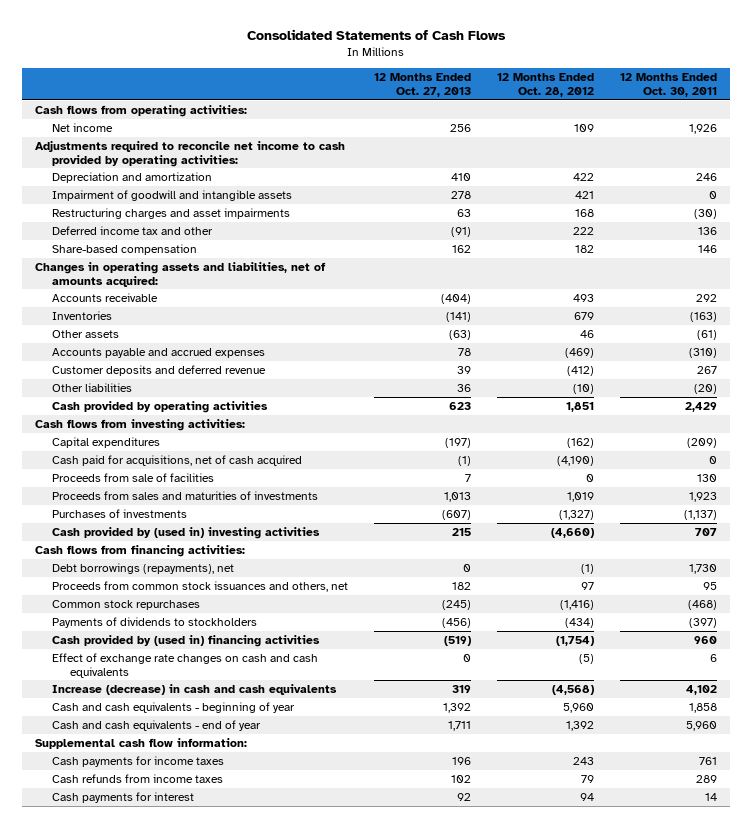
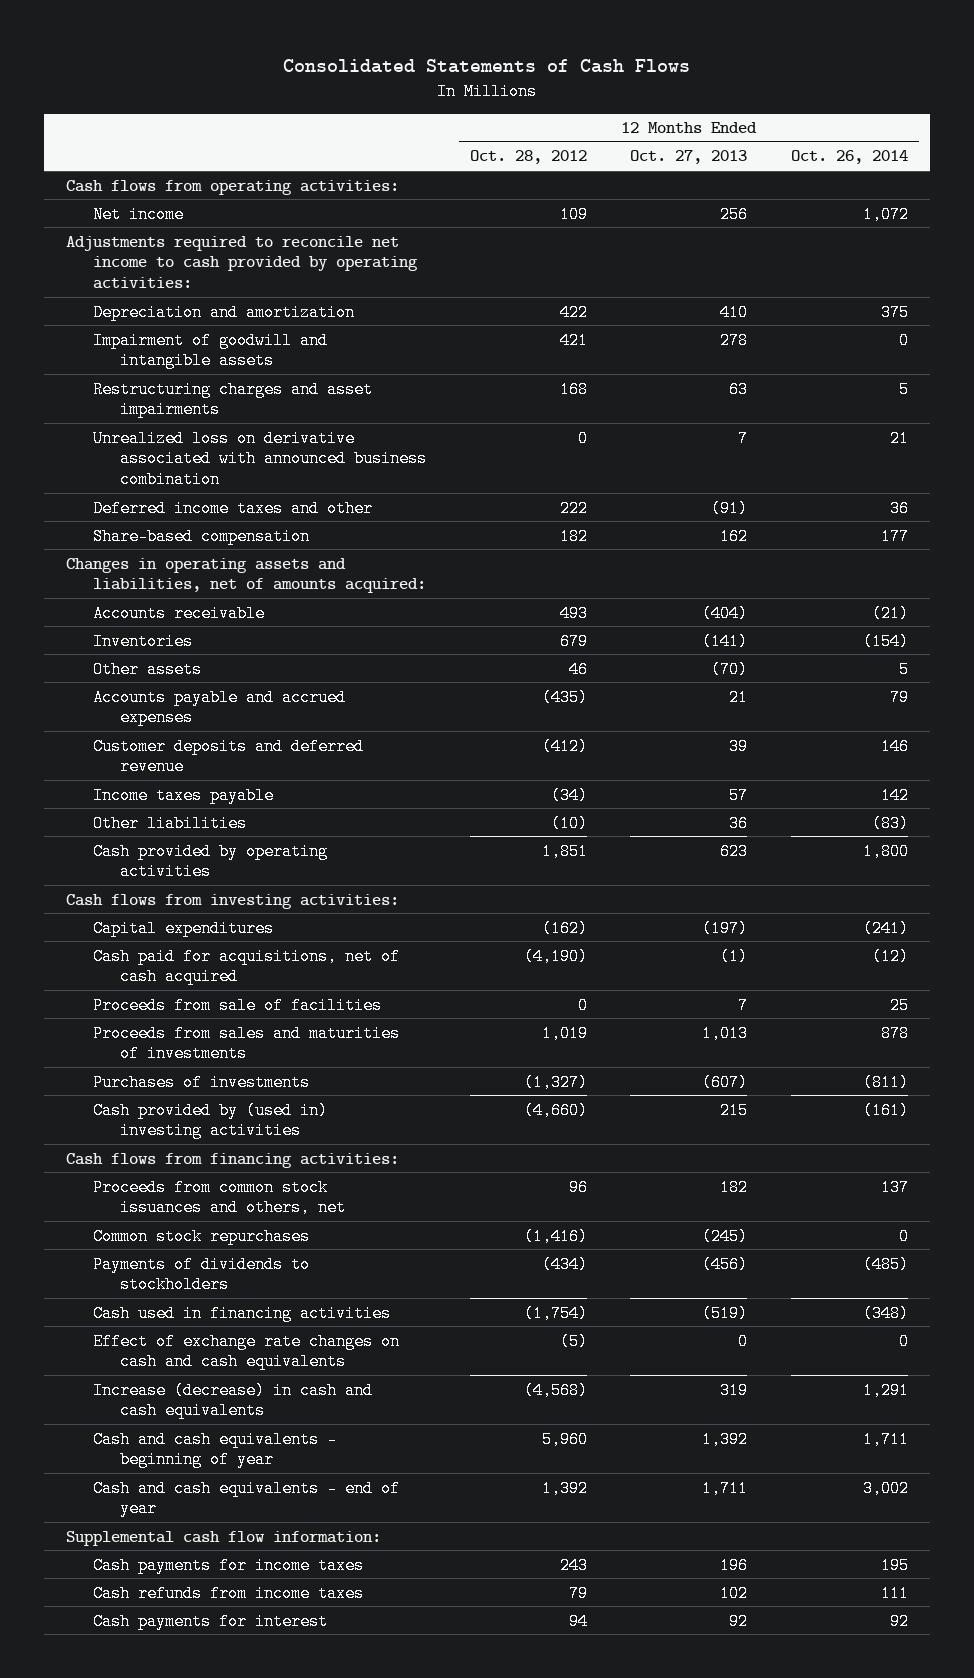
[620,73,718,97] 12 Months Ended Oct. 30, 2011 -> none
none -> [791,150,909,165] Oct. 26, 2014
none -> [92,429,427,489] Unrealized loss on derivative associated with announced business combination
[52,225,214,235] Deferred income tax and other -> [92,499,373,517] Deferred income taxes and other
[449,329,472,340] (63) -> [711,660,749,678] (70)
[458,347,472,356] 78 -> [729,688,749,706] 21
[565,347,595,358] (469) -> [541,688,588,706] (435)
none -> [92,786,274,804] Income taxes payable
[52,562,235,574] Debt borrowings (repayments), net -> none
[581,581,595,590] 97 -> [568,1178,588,1196] 96
[52,634,321,647] Cash provided by (used in) financing activities -> [92,1304,391,1322] Cash used in financing activities

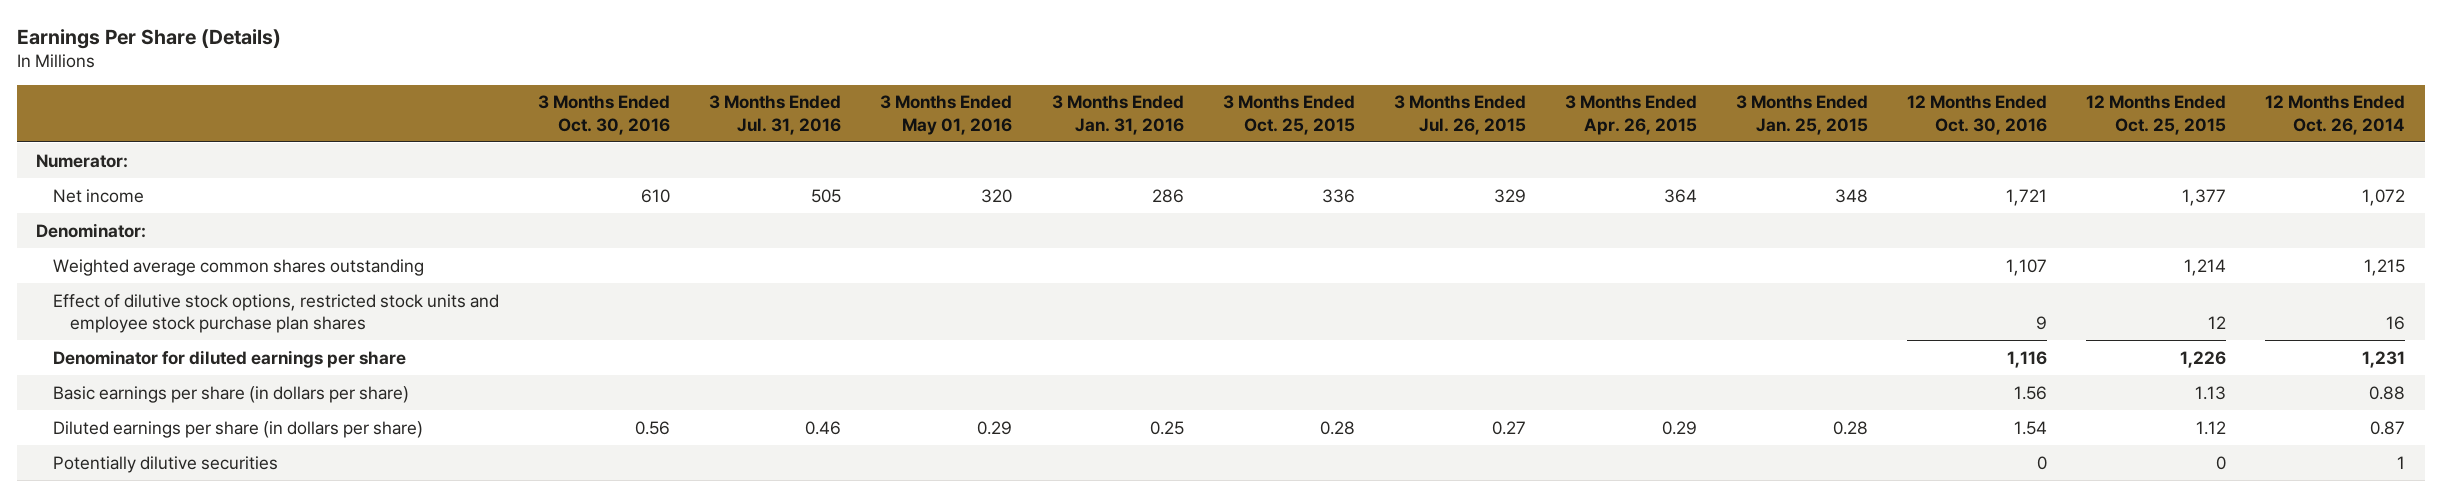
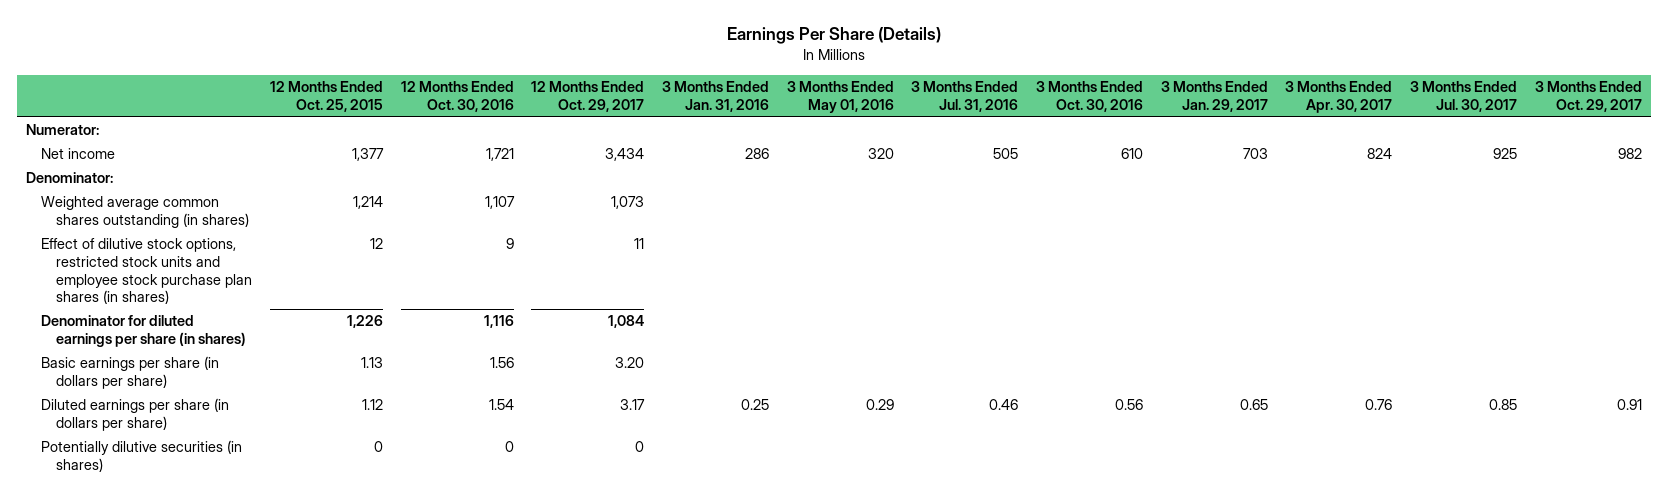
[1222,95,1355,135] 3 Months Ended Oct. 25, 2015 -> none
[1393,95,1526,135] 3 Months Ended Jul. 26, 2015 -> none
[1564,95,1697,135] 3 Months Ended Apr. 26, 2015 -> none
[1735,95,1868,135] 3 Months Ended Jan. 25, 2015 -> none
[2265,95,2406,135] 12 Months Ended Oct. 26, 2014 -> none
none -> [531,81,645,112] 12 Months Ended Oct. 29, 2017
none -> [1160,81,1268,112] 3 Months Ended Jan. 29, 2017
none -> [1285,81,1393,113] 3 Months Ended Apr. 30, 2017
none -> [1410,81,1518,112] 3 Months Ended Jul. 30, 2017
none -> [1534,81,1642,112] 3 Months Ended Oct. 29, 2017
[53,258,425,276] Weighted average common shares outstanding -> [41,196,250,229] Weighted average common shares outstanding (in shares)
[53,293,500,333] Effect of dilutive stock options, restricted stock units and employee stock purchase plan shares -> [41,238,253,305] Effect of dilutive stock options, restricted stock units and employee stock purchase plan shares (in shares)
[53,349,407,368] Denominator for diluted earnings per share -> [41,315,247,348] Denominator for diluted earnings per share (in shares)
[53,455,279,473] Potentially dilutive securities -> [41,440,243,473] Potentially dilutive securities (in shares)

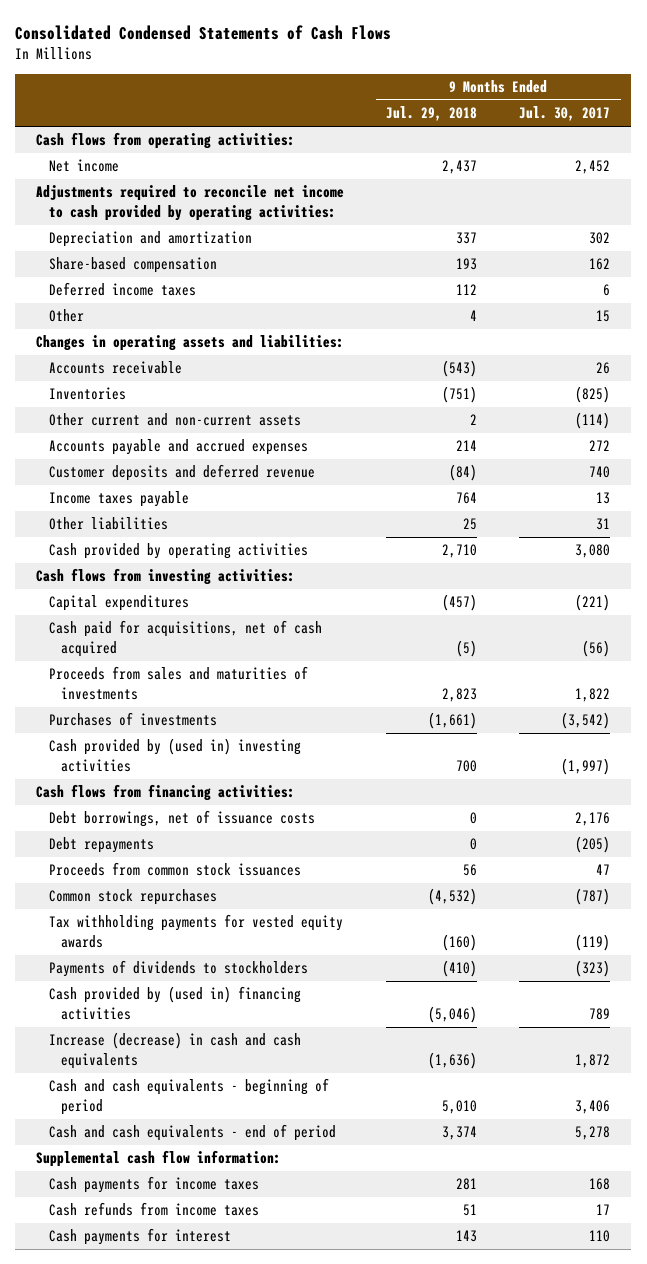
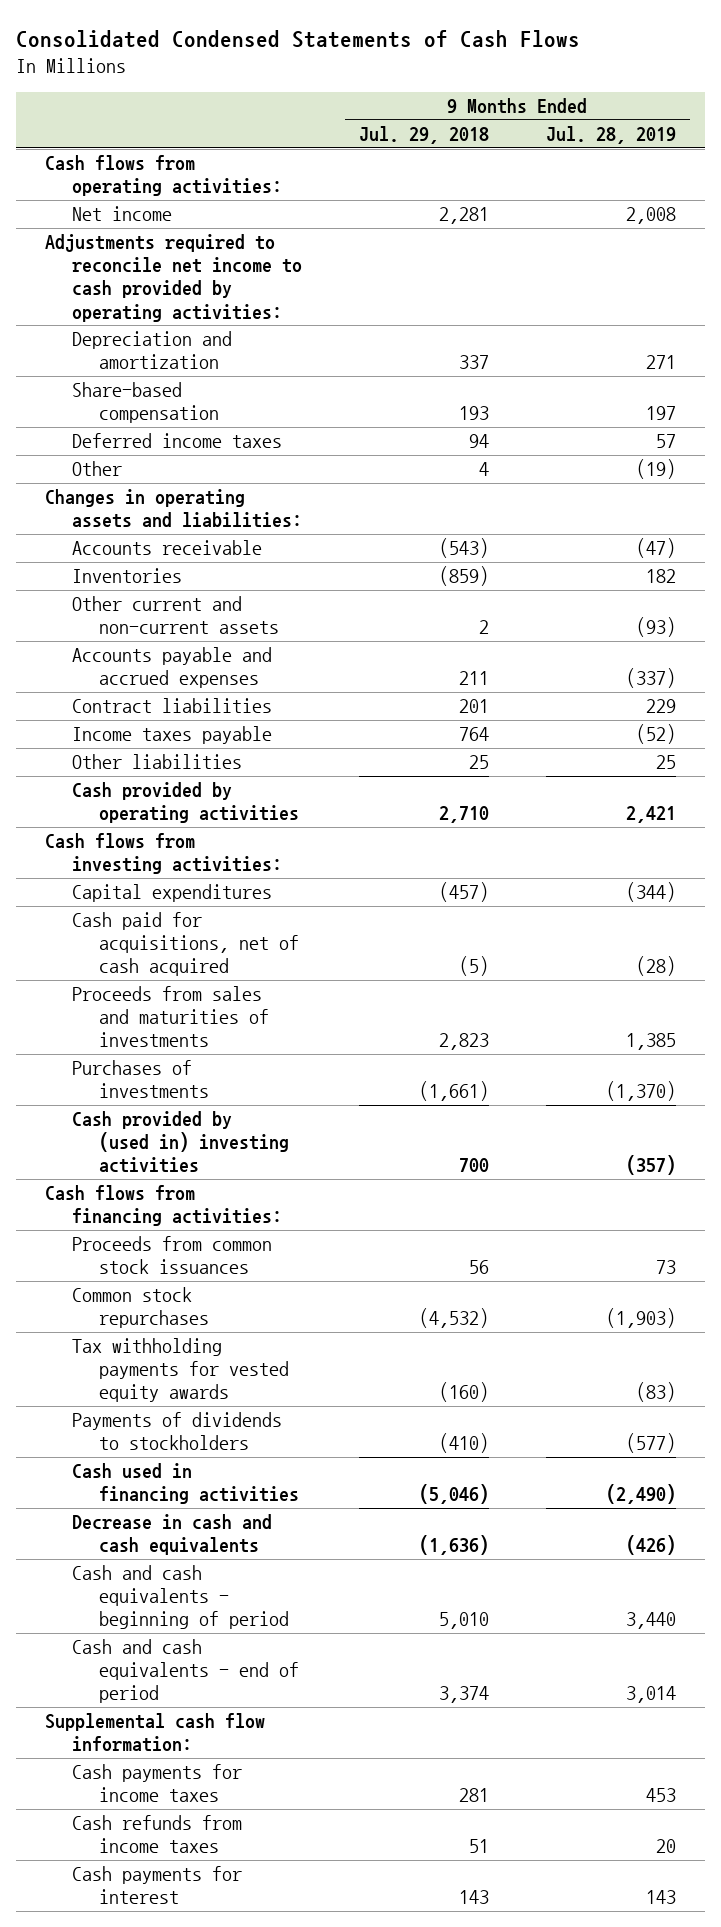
[519,106,611,122] Jul. 30, 2017 -> none
none -> [546,125,677,144] Jul. 28, 2019
[442,160,478,175] 2,437 -> [438,207,489,225] 2,281
[456,284,478,296] 112 -> [468,434,489,449] 94
[442,386,478,404] (751) -> [438,566,489,587] (859)
[48,464,315,482] Customer deposits and deferred revenue -> none
[456,440,478,452] 214 -> [458,671,489,686] 211
none -> [71,698,272,714] Contract liabilities
[48,810,315,828] Debt borrowings, net of issuance costs -> none
[48,837,154,854] Debt repayments -> none
[48,986,301,1020] Cash provided by (used in) financing activities -> [71,1463,299,1505] Cash used in financing activities
[48,1032,301,1069] Increase (decrease) in cash and cash equivalents -> [71,1514,272,1556] Decrease in cash and cash equivalents

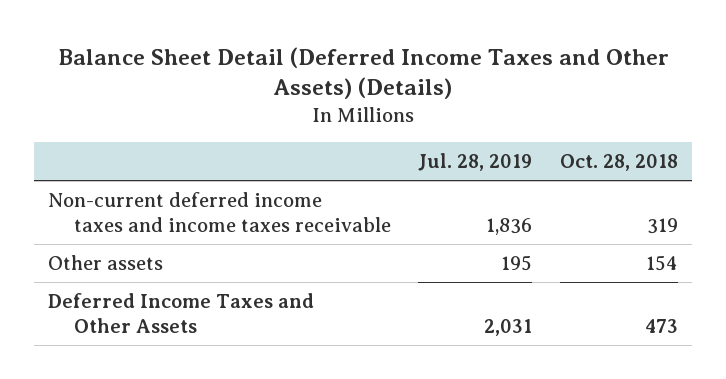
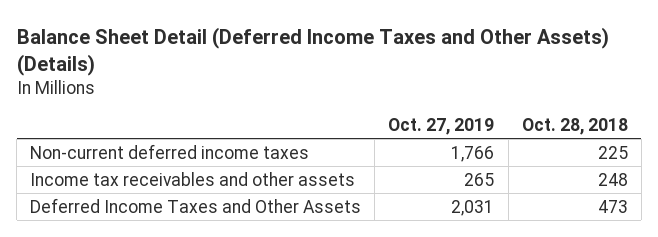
[418,152,533,171] Jul. 28, 2019 -> none
none -> [388,118,495,136] Oct. 27, 2019
[47,191,391,232] Non-current deferred income taxes and income taxes receivable -> [30,143,310,159] Non-current deferred income taxes
[646,217,678,234] 319 -> [597,145,628,159] 225
[47,254,163,270] Other assets -> [30,171,356,186] Income tax receivables and other assets
[645,254,678,271] 154 -> [597,172,628,186] 248

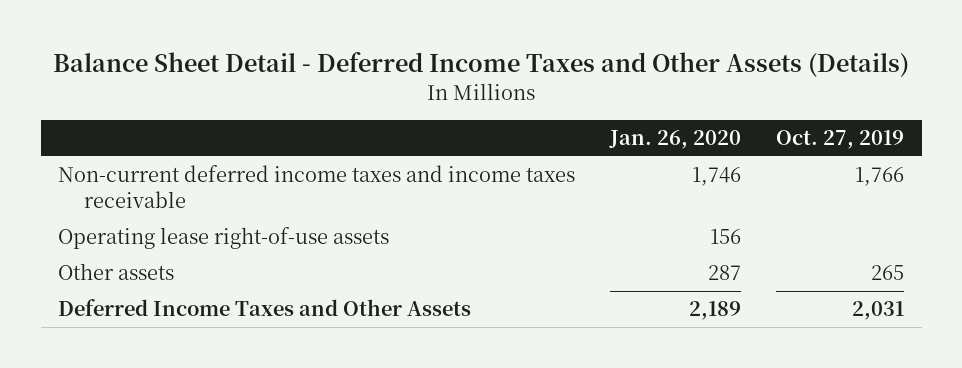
[16,26,609,76] Balance Sheet Detail (Deferred Income Taxes and Other Assets) (Details) -> [53,52,910,78] Balance Sheet Detail - Deferred Income Taxes and Other Assets (Details)
[521,118,628,136] Oct. 28, 2018 -> none
none -> [609,130,742,150] Jan. 26, 2020
[30,143,310,159] Non-current deferred income taxes -> [58,165,576,208] Non-current deferred income taxes and income taxes receivable
none -> [58,227,390,250] Operating lease right-of-use assets
[30,171,356,186] Income tax receivables and other assets -> [58,263,175,281] Other assets

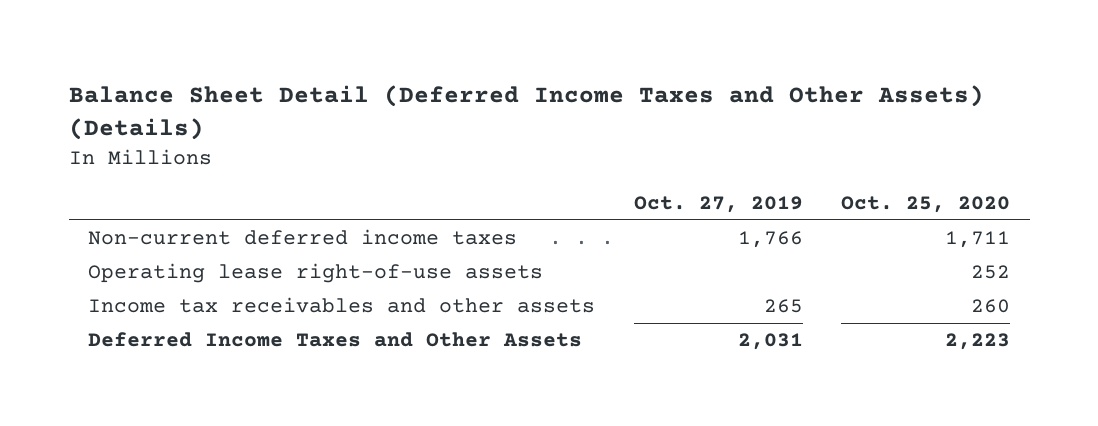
[53,52,910,78] Balance Sheet Detail - Deferred Income Taxes and Other Assets (Details) -> [68,85,984,141] Balance Sheet Detail (Deferred Income Taxes and Other Assets) (Details)
[609,130,742,150] Jan. 26, 2020 -> none
none -> [841,196,1011,214] Oct. 25, 2020
[58,165,576,208] Non-current deferred income taxes and income taxes receivable -> [88,229,518,246] Non-current deferred income taxes
[58,263,175,281] Other assets -> [88,297,596,314] Income tax receivables and other assets

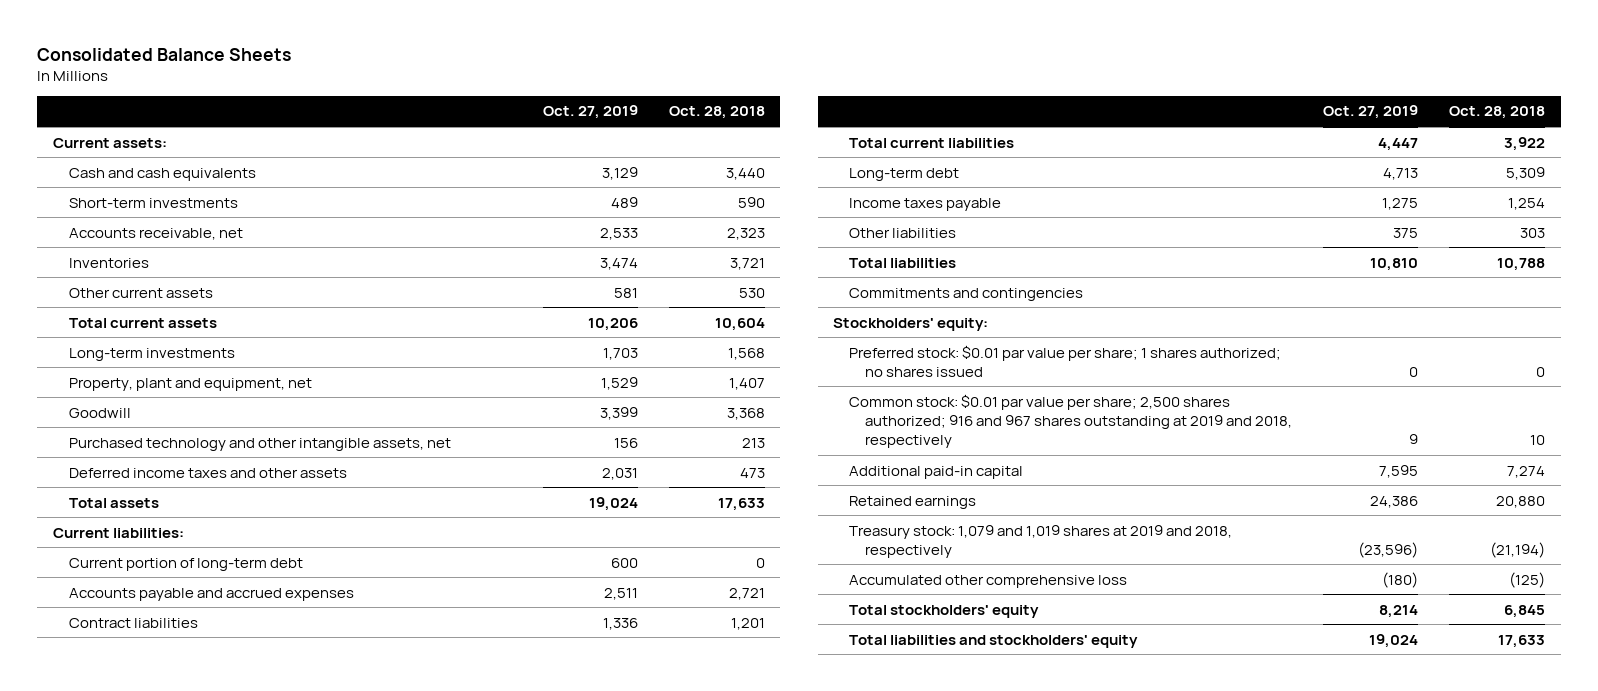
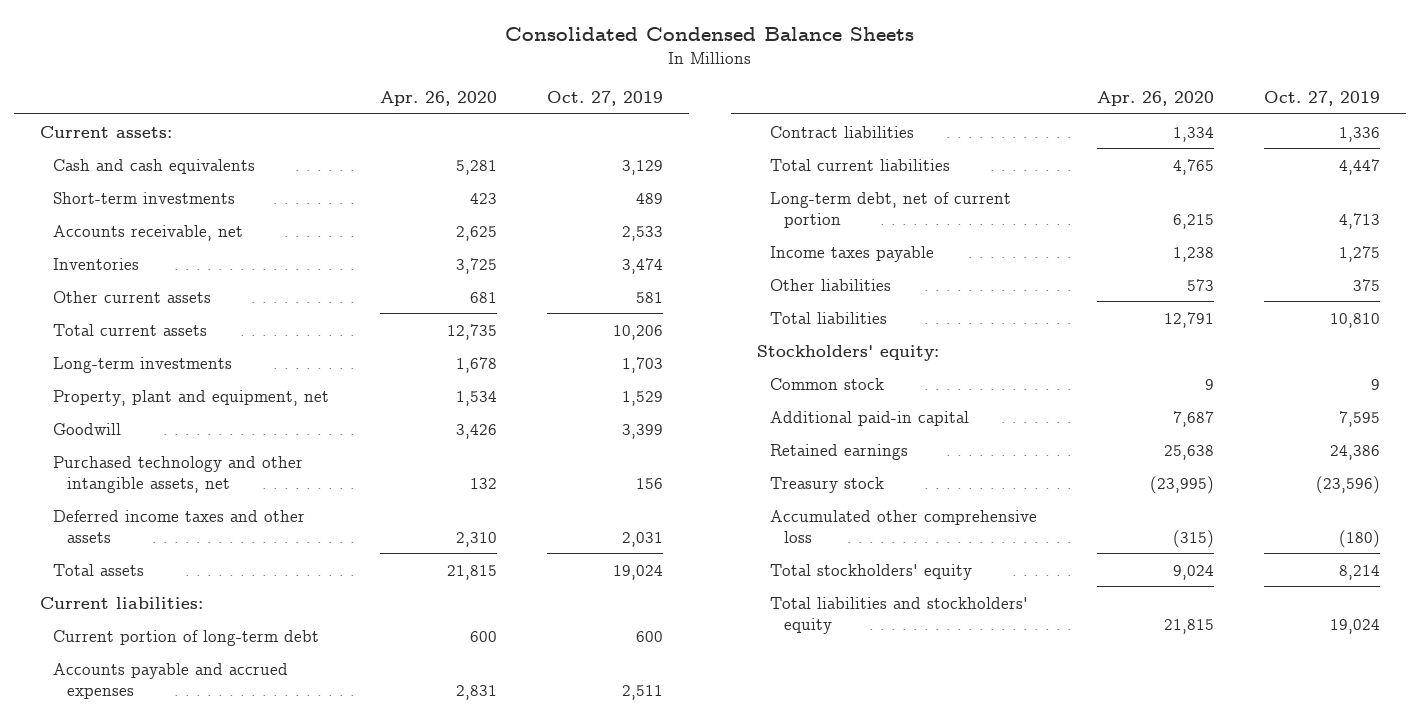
[37,47,292,61] Consolidated Balance Sheets -> [505,26,915,41] Consolidated Condensed Balance Sheets
[668,106,765,120] Oct. 28, 2018 -> none
none -> [379,91,497,107] Apr. 26, 2020
[849,167,960,181] Long-term debt -> [770,191,1012,228] Long-term debt, net of current portion
[849,287,1084,301] Commitments and contingencies -> none
[849,344,1282,377] Preferred stock: $0.01 par value per share; 1 shares authorized; no shares issued -> none
[849,393,1293,448] Common stock: $0.01 par value per share; 2,500 shares authorized; 916 and 967 shares outstanding at 2019 and 2018, respectively -> [770,377,885,390] Common stock
[849,524,1233,558] Treasury stock: 1,079 and 1,019 shares at 2019 and 2018, respectively -> [770,476,885,493] Treasury stock

